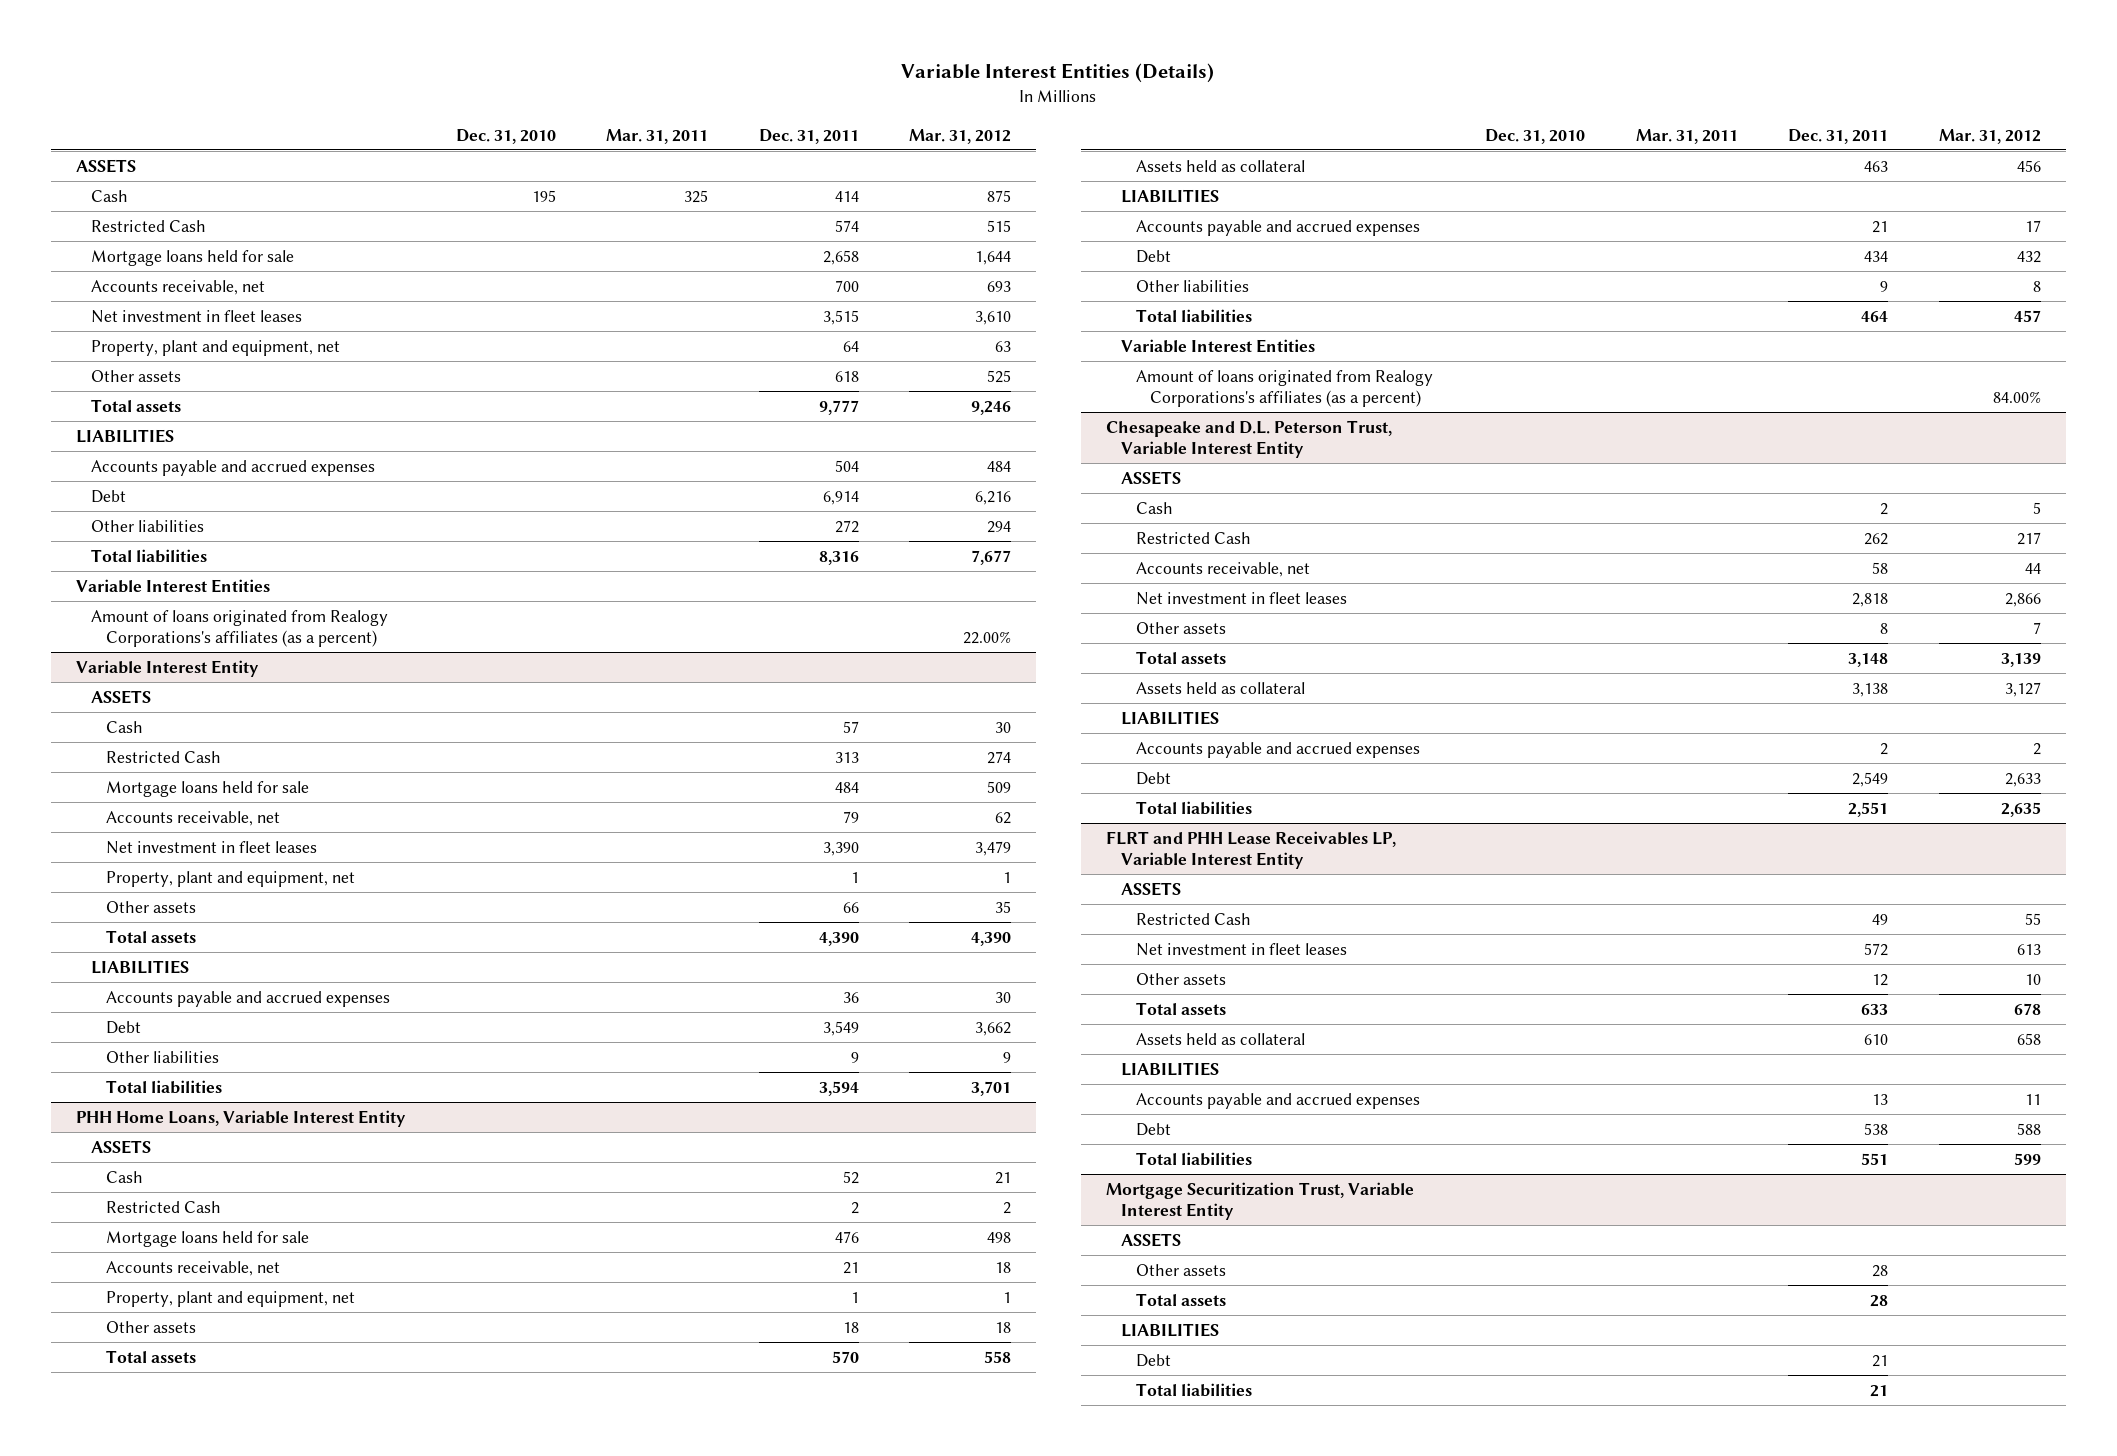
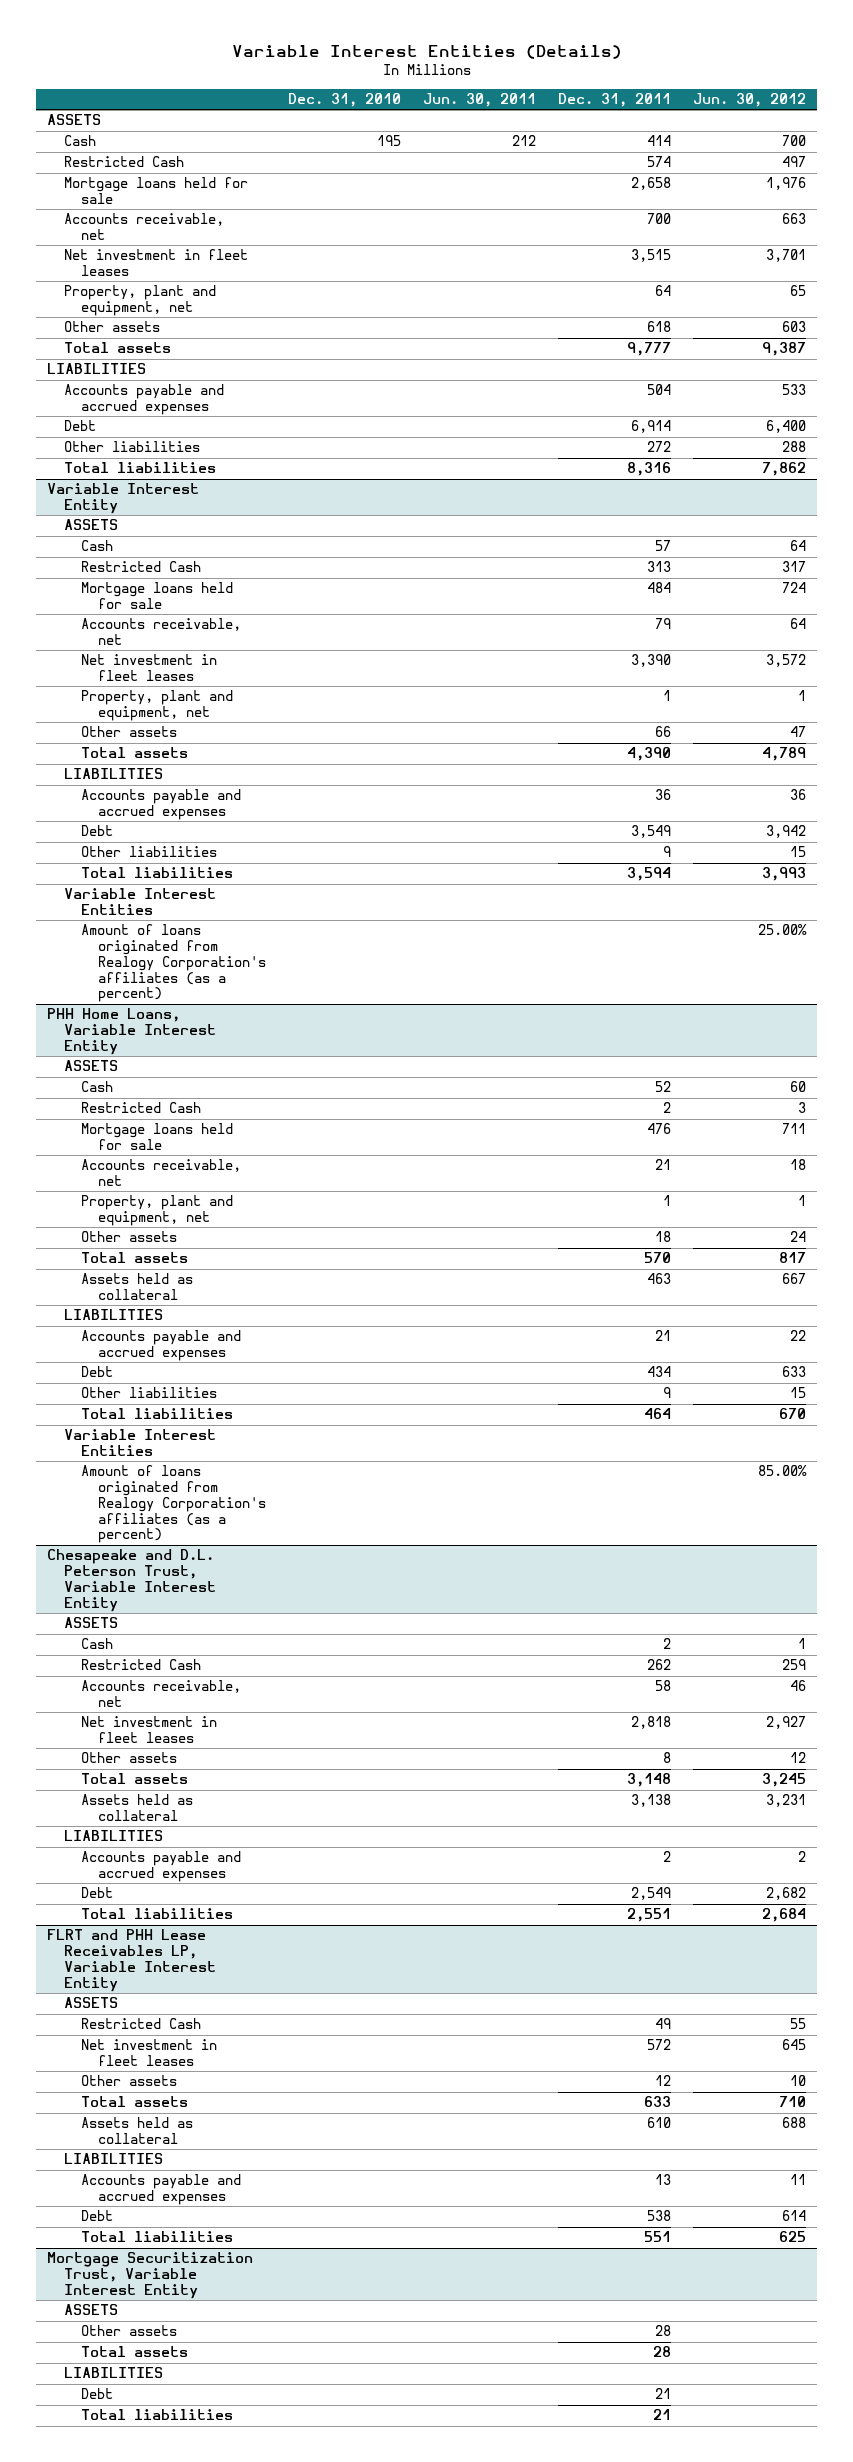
[606,128,709,144] Mar. 31, 2011 -> none
[909,128,1012,144] Mar. 31, 2012 -> none
none -> [422,93,536,108] Jun. 30, 2011
none -> [693,93,807,108] Jun. 30, 2012
[75,578,270,593] Variable Interest Entities -> none
[90,609,388,648] Amount of loans originated from Realogy Corporations's affiliates (as a percent) -> none
none -> [64,888,217,916] Variable Interest Entities
none -> [80,924,266,1003] Amount of loans originated from Realogy Corporation's affiliates (as a percent)
[1135,369,1433,408] Amount of loans originated from Realogy Corporations's affiliates (as a percent) -> [80,1465,266,1544] Amount of loans originated from Realogy Corporation's affiliates (as a percent)

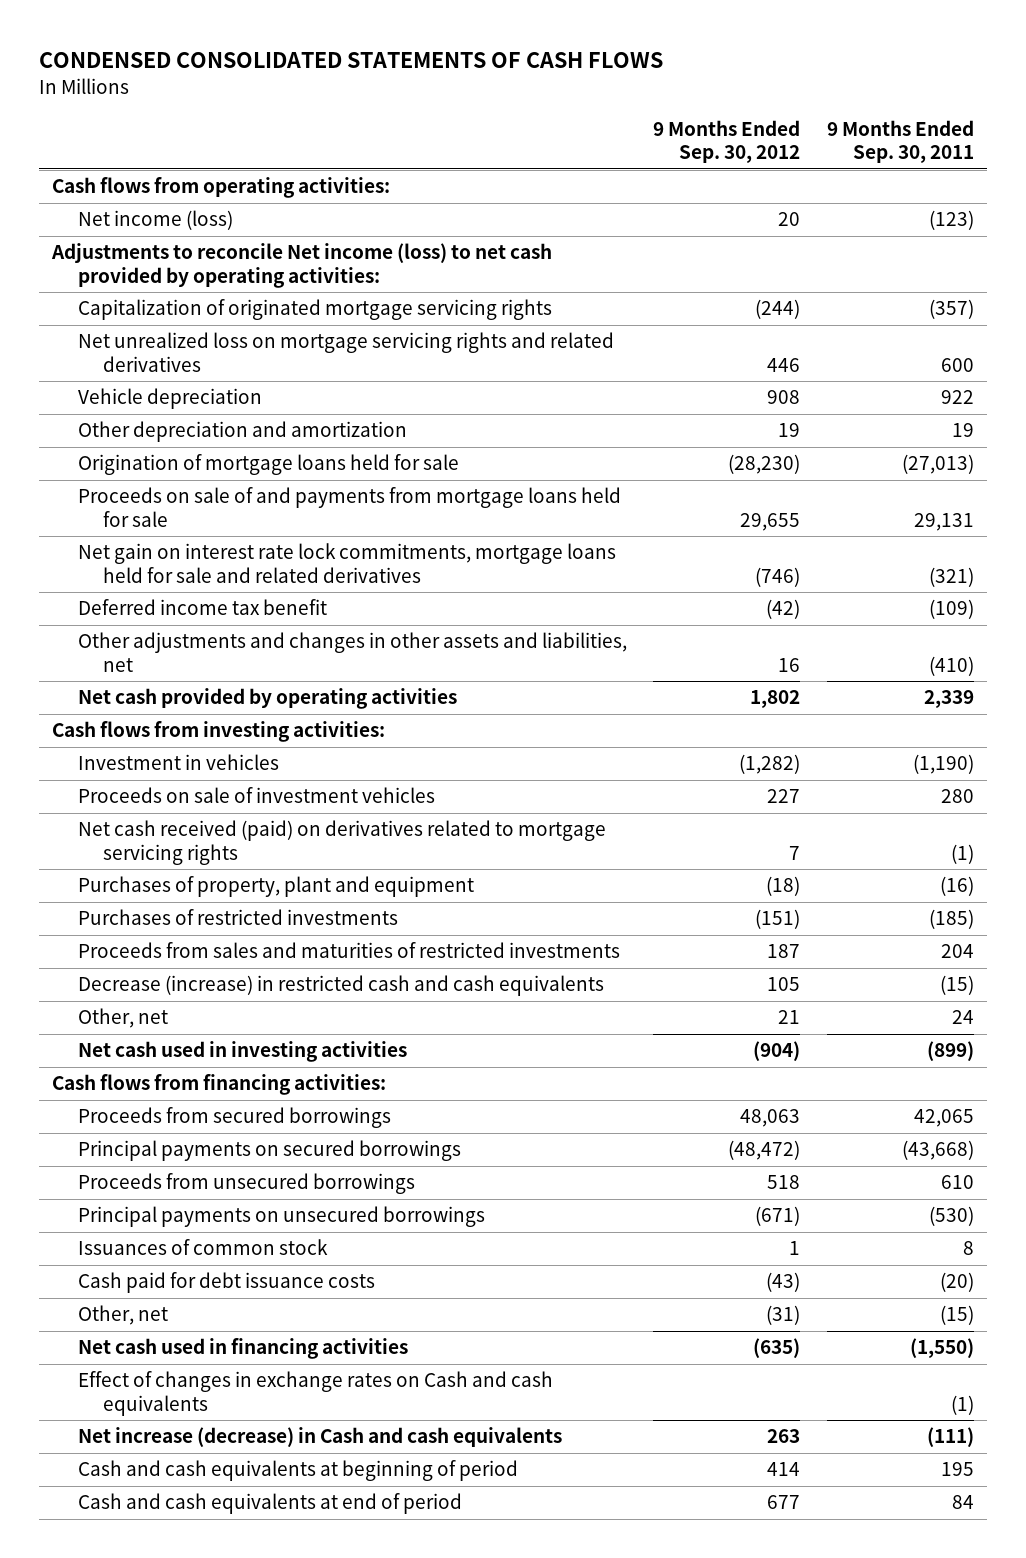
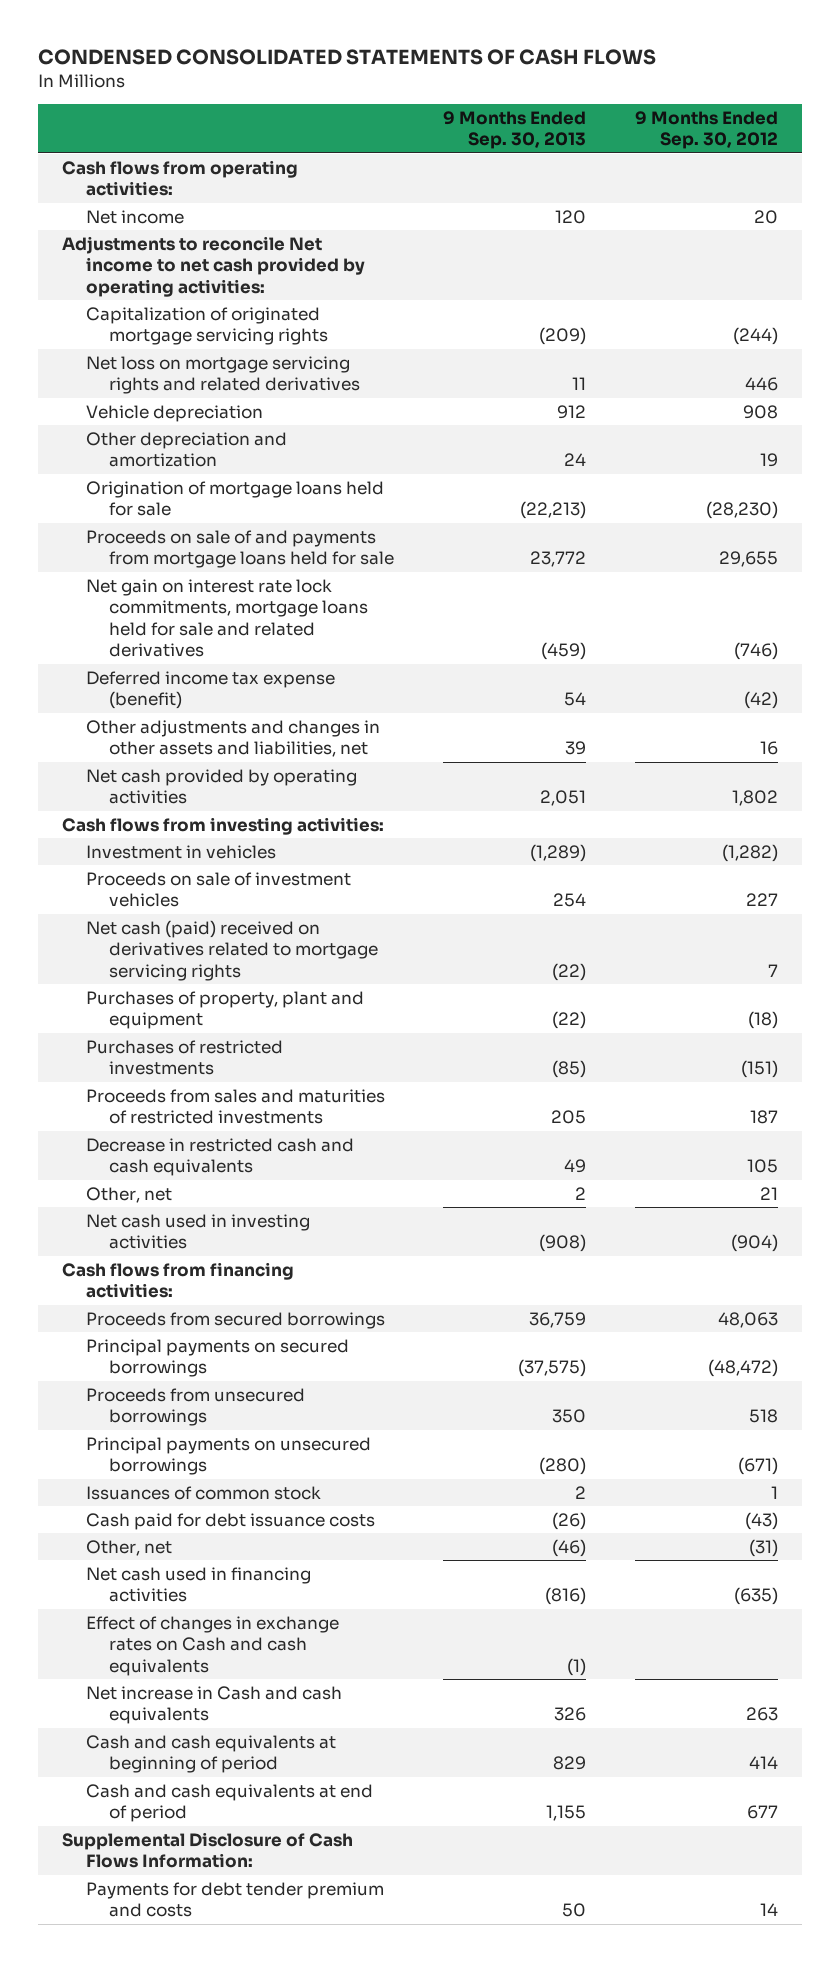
[826,119,974,164] 9 Months Ended Sep. 30, 2011 -> none
none -> [442,110,586,150] 9 Months Ended Sep. 30, 2013
[77,210,233,231] Net income (loss) -> [85,209,184,224] Net income
[51,243,553,288] Adjustments to reconcile Net income (loss) to net cash provided by operating activities: -> [62,235,365,297] Adjustments to reconcile Net income to net cash provided by operating activities:
[77,332,614,372] Net unrealized loss on mortgage servicing rights and related derivatives -> [85,355,360,395] Net loss on mortgage servicing rights and related derivatives
[77,599,327,616] Deferred income tax benefit -> [85,670,335,710] Deferred income tax expense (benefit)
[77,820,606,865] Net cash received (paid) on derivatives related to mortgage servicing rights -> [85,919,378,981] Net cash (paid) received on derivatives related to mortgage servicing rights
[77,975,604,997] Decrease (increase) in restricted cash and cash equivalents -> [85,1137,354,1177] Decrease in restricted cash and cash equivalents
[77,1427,562,1448] Net increase (decrease) in Cash and cash equivalents -> [85,1685,342,1725] Net increase in Cash and cash equivalents
none -> [62,1831,354,1869] Supplemental Disclosure of Cash Flows Information:
none -> [85,1881,384,1918] Payments for debt tender premium and costs

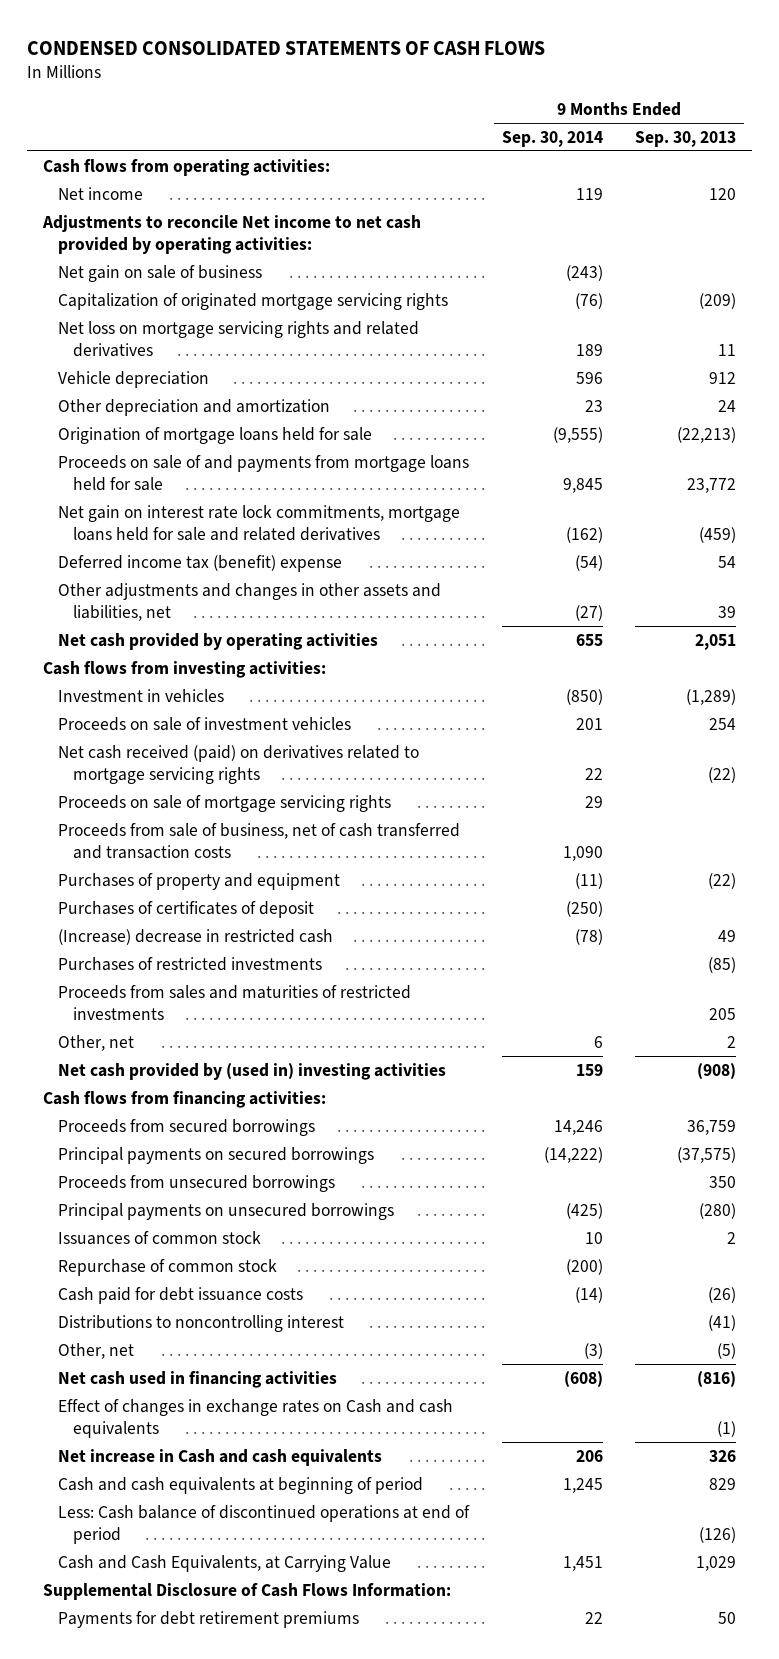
[634,110,778,150] 9 Months Ended Sep. 30, 2012 -> none
none -> [501,130,603,147] Sep. 30, 2014
none -> [58,264,263,282] Net gain on sale of business
[85,670,335,710] Deferred income tax expense (benefit) -> [58,554,343,572] Deferred income tax (benefit) expense
[85,919,378,981] Net cash (paid) received on derivatives related to mortgage servicing rights -> [58,744,420,784] Net cash received (paid) on derivatives related to mortgage servicing rights
none -> [58,794,392,812] Proceeds on sale of mortgage servicing rights
none -> [58,822,461,859] Proceeds from sale of business, net of cash transferred and transaction costs
[85,990,364,1030] Purchases of property, plant and equipment -> [58,872,341,890] Purchases of property and equipment
none -> [58,900,315,918] Purchases of certificates of deposit
none -> [58,928,334,945] (Increase) decrease in restricted cash
[85,1137,354,1177] Decrease in restricted cash and cash equivalents -> none
[85,1213,310,1250] Net cash used in investing activities -> [58,1062,447,1080] Net cash provided by (used in) investing activities
none -> [58,1258,278,1276] Repurchase of common stock
none -> [58,1314,345,1332] Distributions to noncontrolling interest
[551,1538,586,1557] (46) -> [716,1342,736,1359] (5)
none -> [58,1504,471,1544] Less: Cash balance of discontinued operations at end of period
[85,1783,373,1823] Cash and cash equivalents at end of period -> [58,1554,392,1572] Cash and Cash Equivalents, at Carrying Value
[545,1805,586,1822] 1,155 -> [695,1555,736,1571] 1,029
[85,1881,384,1918] Payments for debt tender premium and costs -> [58,1610,360,1628] Payments for debt retirement premiums

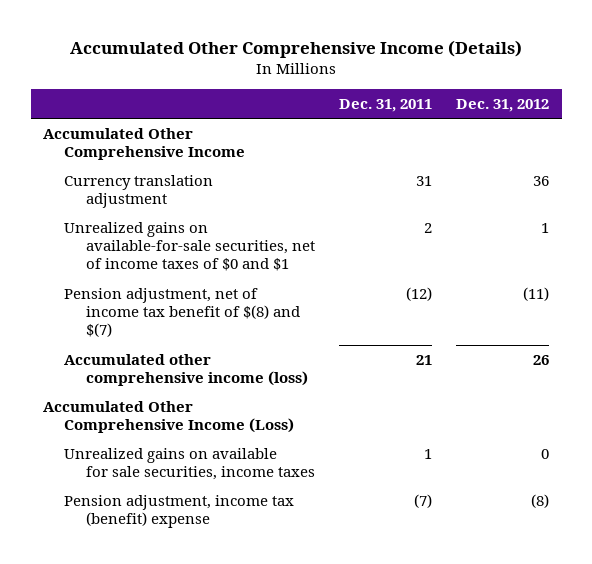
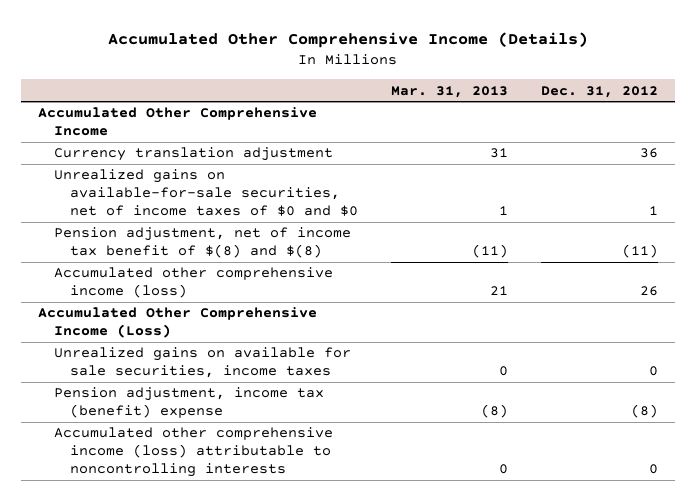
[339,98,433,112] Dec. 31, 2011 -> none
none -> [391,85,509,98] Mar. 31, 2013
[64,221,315,272] Unrealized gains on available-for-sale securities, net of income taxes of $0 and $1 -> [53,169,358,217] Unrealized gains on available-for-sale securities, net of income taxes of $0 and $0
[64,287,300,338] Pension adjustment, net of income tax benefit of $(8) and $(7) -> [53,227,351,259] Pension adjustment, net of income tax benefit of $(8) and $(8)
none -> [53,427,333,478] Accumulated other comprehensive income (loss) attributable to noncontrolling interests

